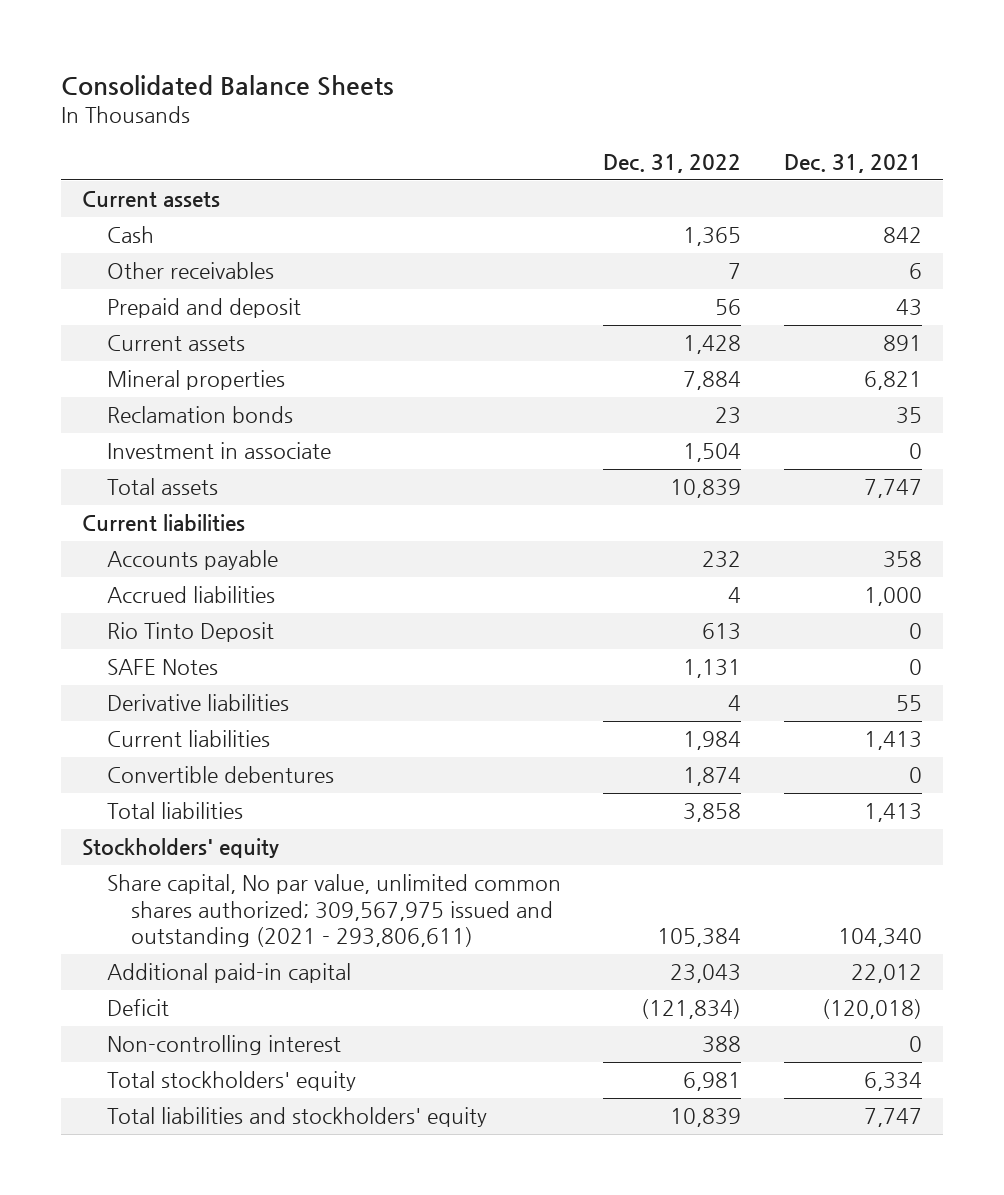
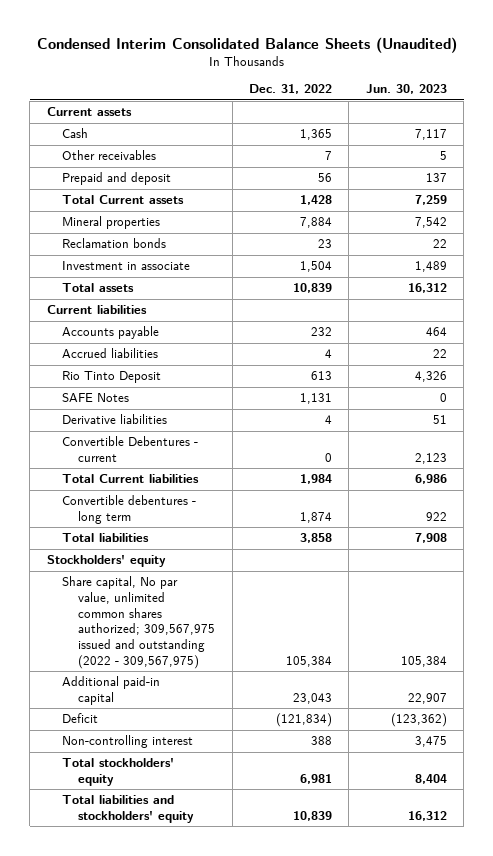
[61,74,395,96] Consolidated Balance Sheets -> [36,36,457,53] Condensed Interim Consolidated Balance Sheets (Unaudited)
[783,154,922,174] Dec. 31, 2021 -> none
none -> [365,84,447,95] Jun. 30, 2023
[106,335,245,352] Current assets -> [62,195,185,205] Total Current assets
none -> [62,436,199,462] Convertible Debentures - current
[106,730,270,748] Current liabilities -> [62,474,200,484] Total Current liabilities
[106,766,334,784] Convertible debentures -> [62,495,197,524] Convertible debentures - long term
[106,874,561,948] Share capital, No par value, unlimited common shares authorized; 309,567,975 issued and outstanding (2021 - 293,806,611) -> [62,576,216,669] Share capital, No par value, unlimited common shares authorized; 309,567,975 issued and outstanding (2022 - 309,567,975)

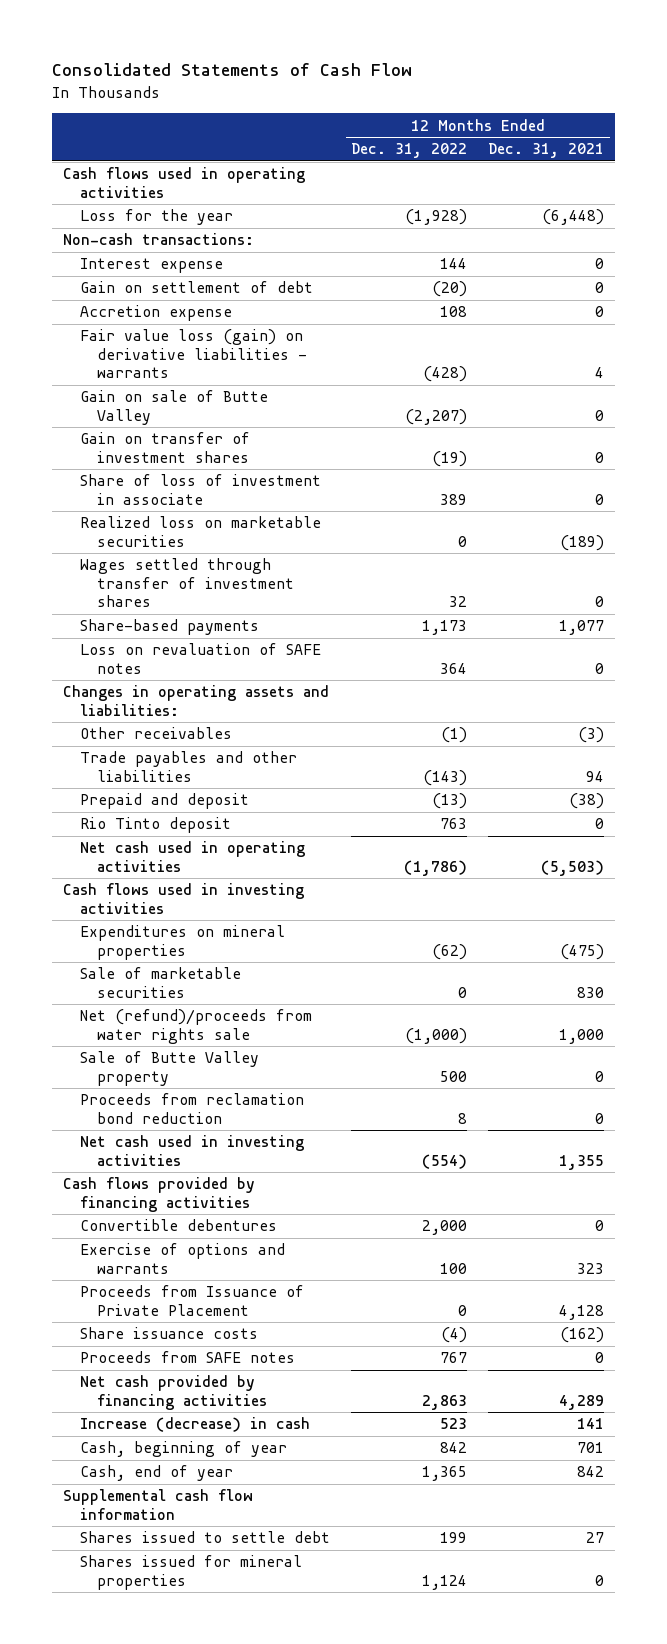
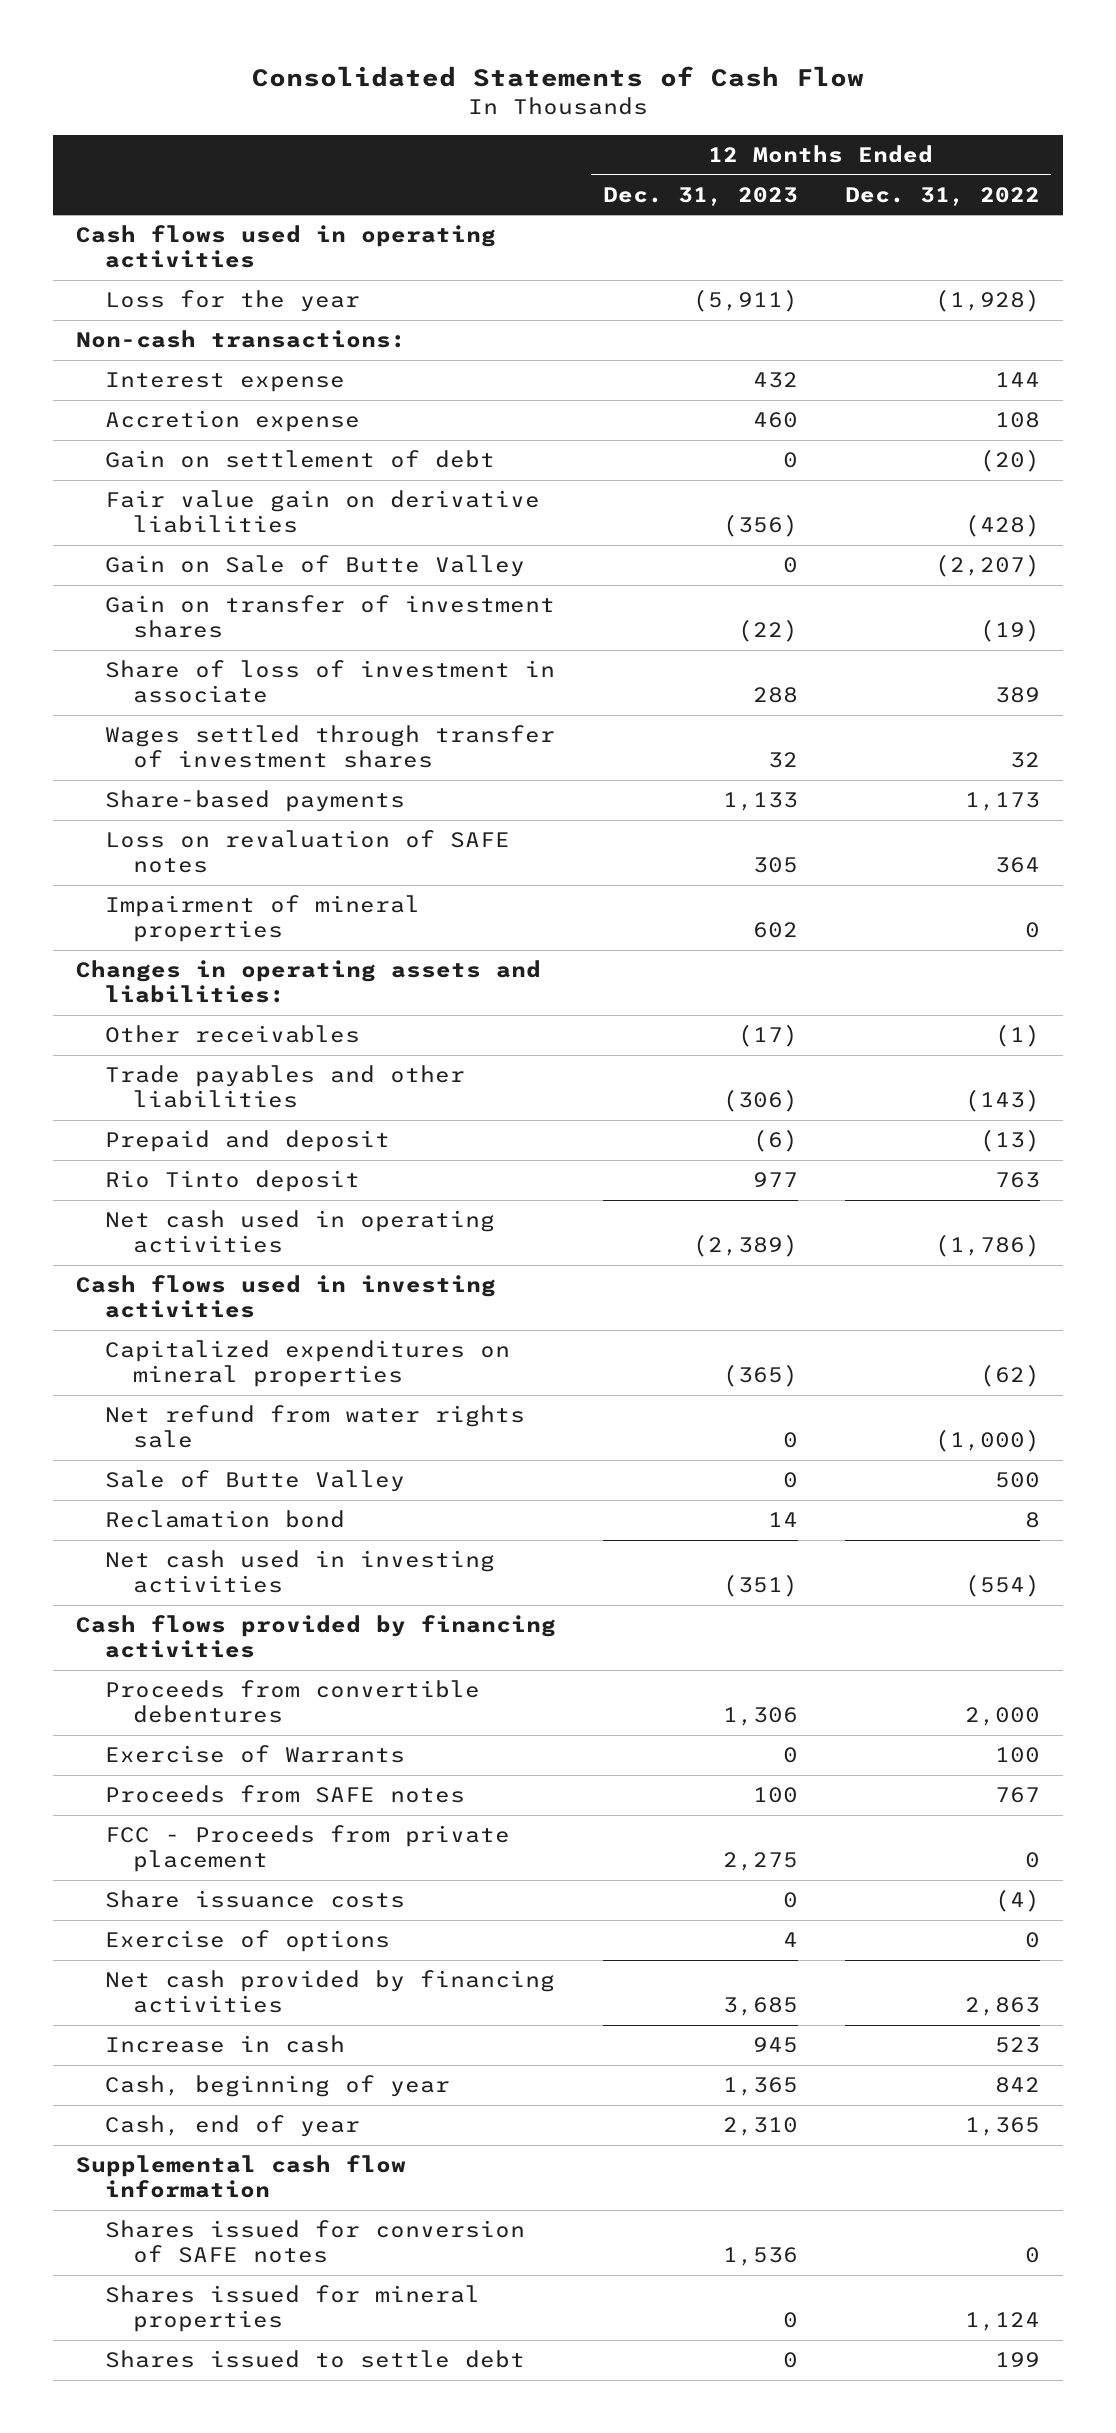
[488,143,605,159] Dec. 31, 2021 -> none
none -> [603,186,799,206] Dec. 31, 2023
[79,281,313,294] Gain on settlement of debt -> [104,450,495,469] Gain on settlement of debt
[79,329,307,379] Fair value loss (gain) on derivative liabilities - warrants -> [104,490,540,534] Fair value gain on derivative liabilities
[79,390,268,425] Gain on sale of Butte Valley -> [104,555,525,578] Gain on Sale of Butte Valley
[79,516,321,547] Realized loss on marketable securities -> none
none -> [104,895,420,943] Impairment of mineral properties
[79,967,241,998] Sale of marketable securities -> none
[79,925,285,960] Expenditures on mineral properties -> [104,1340,510,1388] Capitalized expenditures on mineral properties
[79,1009,312,1044] Net (refund)/proceeds from water rights sale -> [104,1405,525,1449] Net refund from water rights sale
[79,1051,259,1086] Sale of Butte Valley property -> [104,1470,405,1493] Sale of Butte Valley
[79,1093,304,1124] Proceeds from reclamation bond reduction -> [104,1510,345,1529] Reclamation bond
[79,1285,304,1316] Proceeds from Issuance of Private Placement -> none
[79,1219,277,1232] Convertible debentures -> [104,1680,480,1724] Proceeds from convertible debentures
[79,1243,285,1274] Exercise of options and warrants -> [104,1745,405,1764] Exercise of Warrants
none -> [104,1825,510,1873] FCC - Proceeds from private placement
[79,1327,258,1340] Share issuance costs -> [104,1890,405,1909] Share issuance costs
none -> [104,1930,390,1953] Exercise of options
[79,1417,310,1433] Increase (decrease) in cash -> [104,2035,345,2054] Increase in cash
none -> [104,2220,525,2264] Shares issued for conversion of SAFE notes
[79,1531,330,1544] Shares issued to settle debt -> [104,2350,525,2369] Shares issued to settle debt

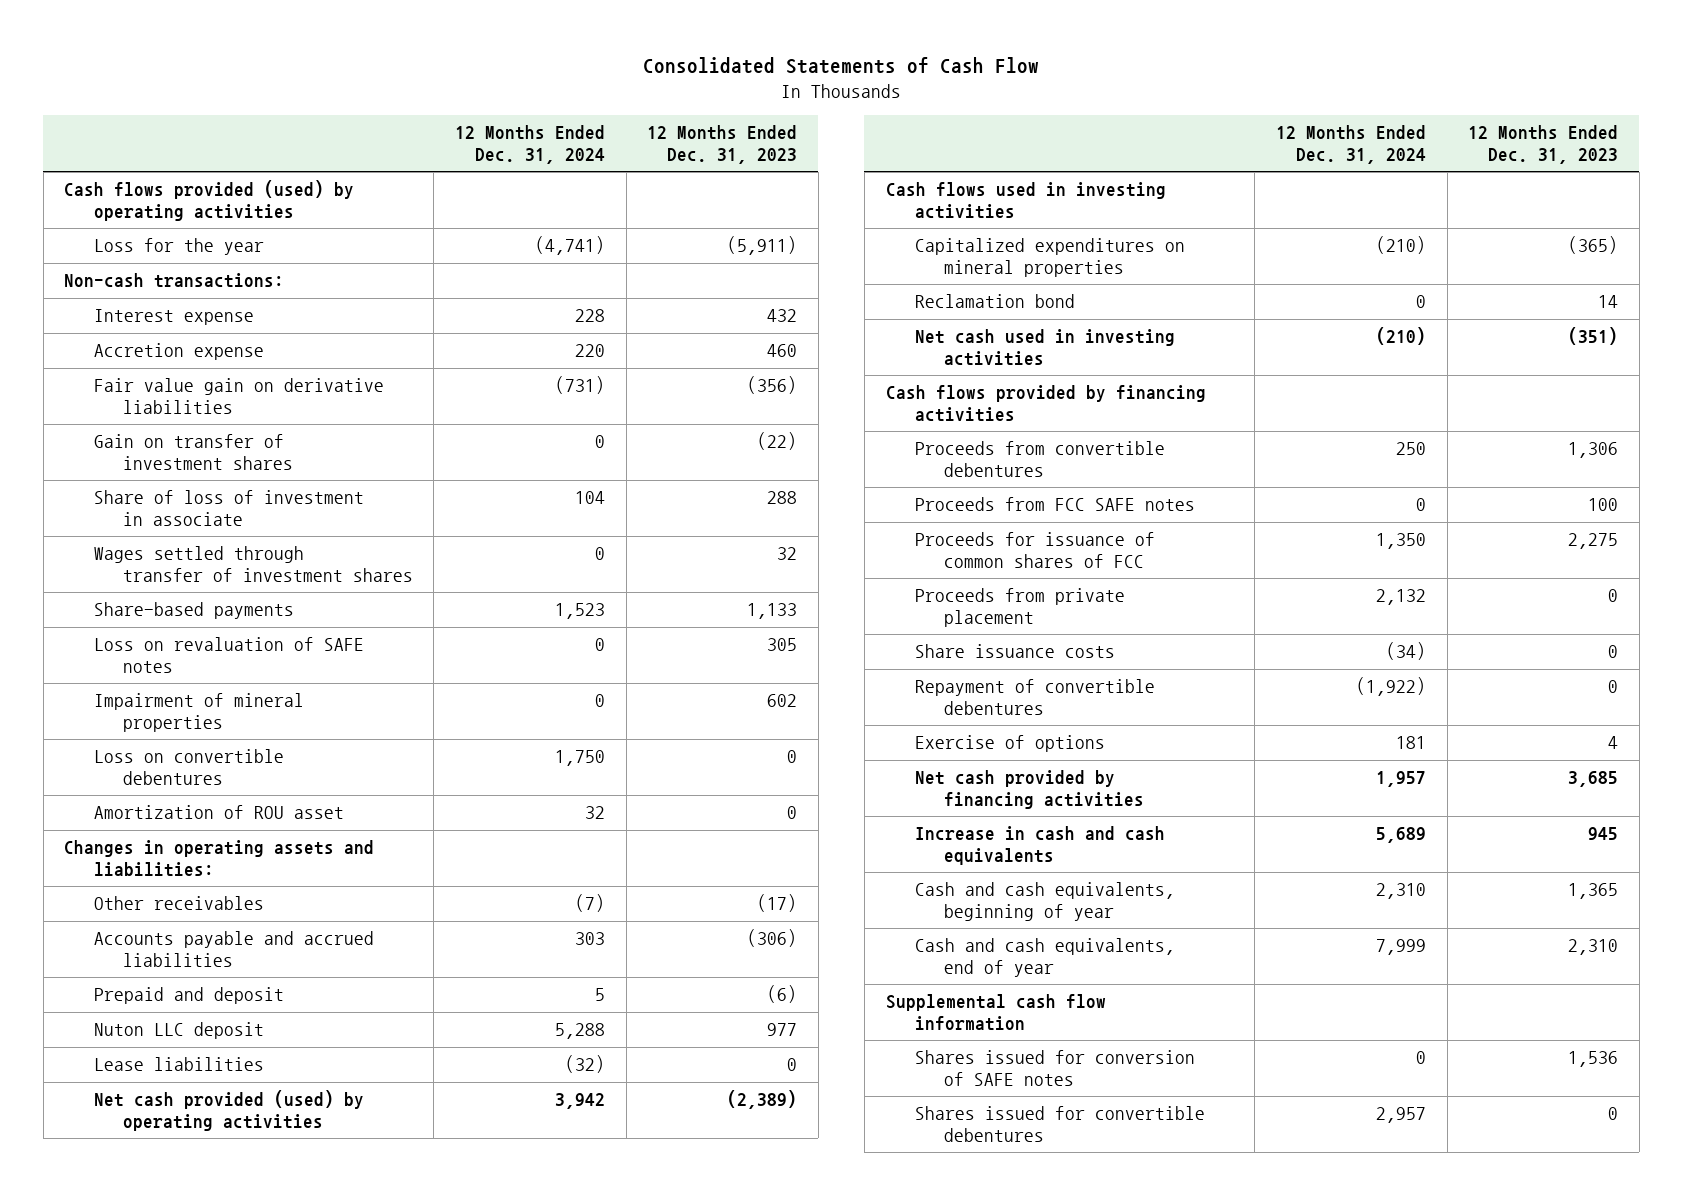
[844,186,1040,206] Dec. 31, 2022 -> none
none -> [454,125,605,164] 12 Months Ended Dec. 31, 2024
[76,225,497,269] Cash flows used in operating activities -> [64,180,355,221] Cash flows provided (used) by operating activities
[104,450,495,469] Gain on settlement of debt -> none
[104,555,525,578] Gain on Sale of Butte Valley -> none
none -> [93,749,284,785] Loss on convertible debentures
none -> [93,805,344,820] Amortization of ROU asset
[104,1065,465,1109] Trade payables and other liabilities -> [93,931,374,967] Accounts payable and accrued liabilities
[104,1170,360,1193] Rio Tinto deposit -> [93,1022,264,1040] Nuton LLC deposit
none -> [93,1057,264,1072] Lease liabilities
[104,1210,495,1254] Net cash used in operating activities -> [93,1090,364,1131] Net cash provided (used) by operating activities
[104,1405,525,1449] Net refund from water rights sale -> none
[104,1470,405,1493] Sale of Butte Valley -> none
[104,1745,405,1764] Exercise of Warrants -> none
[104,1785,465,1804] Proceeds from SAFE notes -> [914,497,1195,512] Proceeds from FCC SAFE notes
none -> [914,532,1155,568] Proceeds for issuance of common shares of FCC
[104,1825,510,1873] FCC - Proceeds from private placement -> [914,588,1125,627] Proceeds from private placement
[723,1852,799,1872] 2,275 -> [1608,589,1619,603] 0
none -> [914,679,1155,715] Repayment of convertible debentures
[104,2035,345,2054] Increase in cash -> [914,826,1165,865] Increase in cash and cash equivalents
[104,2075,450,2098] Cash, beginning of year -> [914,882,1175,921] Cash and cash equivalents, beginning of year
[104,2115,360,2138] Cash, end of year -> [914,938,1175,977] Cash and cash equivalents, end of year
[104,2285,480,2333] Shares issued for mineral properties -> none
[104,2350,525,2369] Shares issued to settle debt -> none
none -> [914,1106,1205,1142] Shares issued for convertible debentures

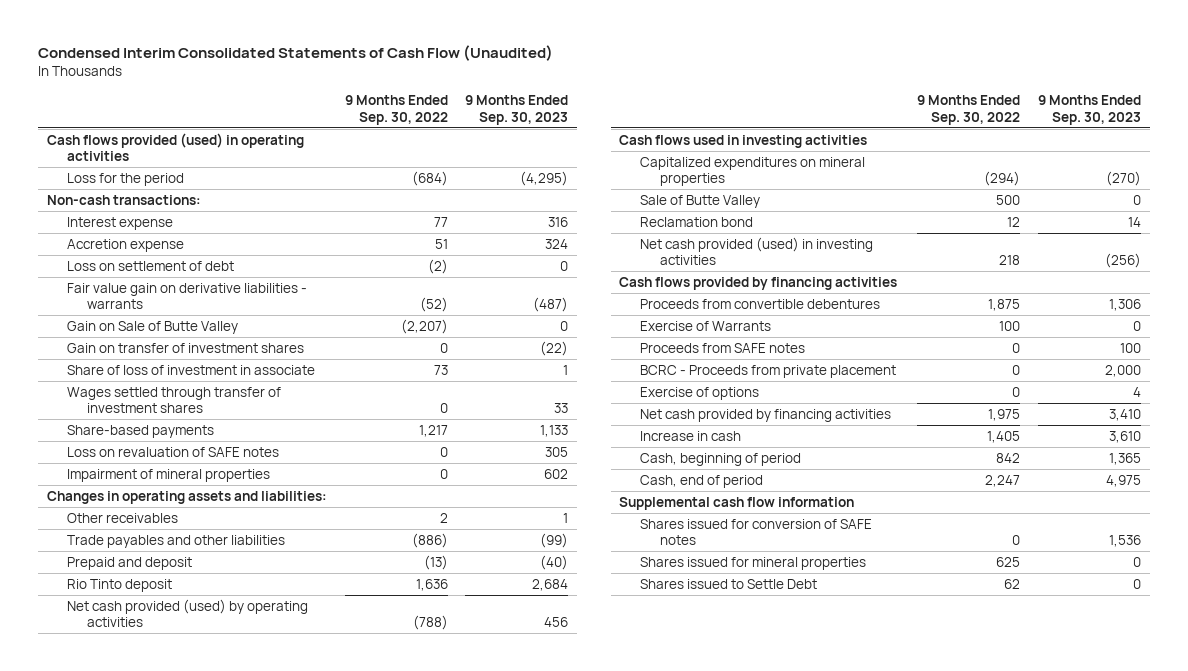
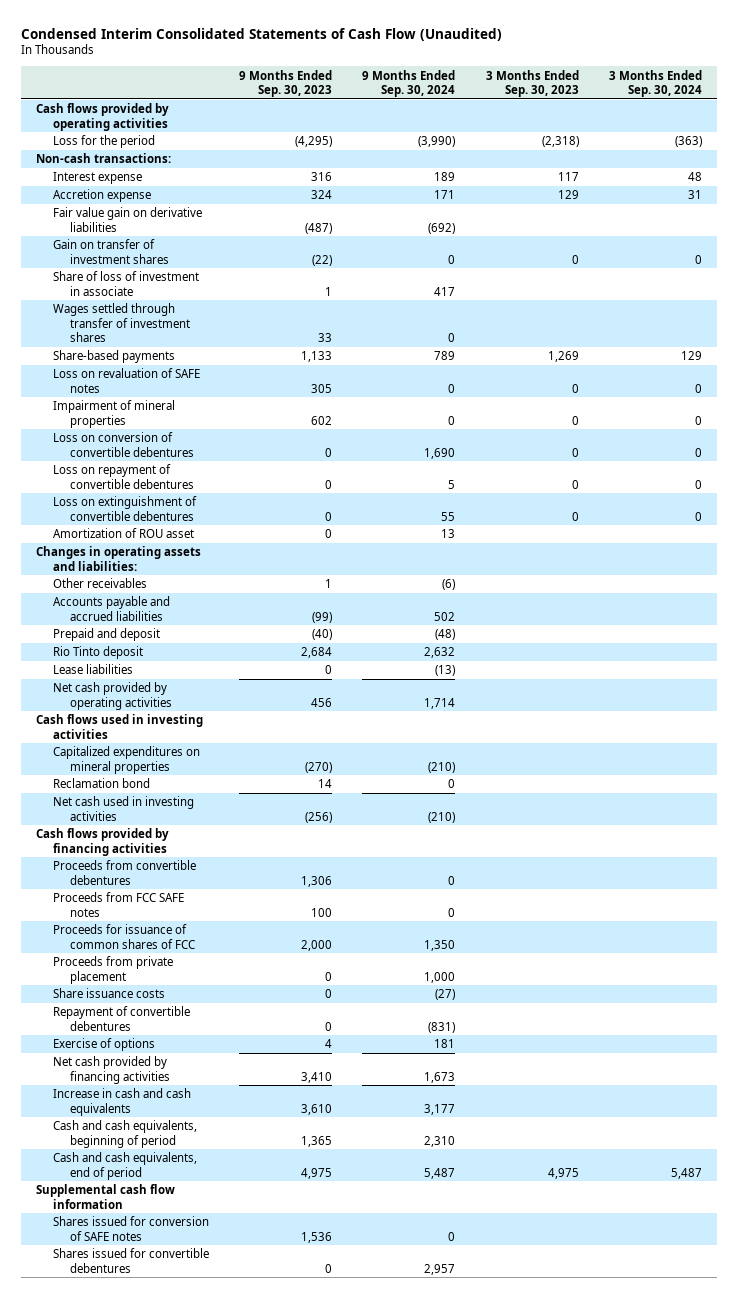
[344,95,448,125] 9 Months Ended Sep. 30, 2022 -> none
none -> [362,69,456,97] 9 Months Ended Sep. 30, 2024
none -> [485,69,579,97] 3 Months Ended Sep. 30, 2023
none -> [608,69,702,97] 3 Months Ended Sep. 30, 2024
[46,132,304,162] Cash flows provided (used) in operating activities -> [35,103,169,131] Cash flows provided by operating activities
[66,260,234,271] Loss on settlement of debt -> none
[66,320,238,334] Gain on Sale of Butte Valley -> none
[66,282,307,310] Fair value gain on derivative liabilities - warrants -> [52,207,202,232] Fair value gain on derivative liabilities
none -> [52,432,195,457] Loss on conversion of convertible debentures
none -> [52,464,195,489] Loss on repayment of convertible debentures
none -> [52,496,197,521] Loss on extinguishment of convertible debentures
none -> [52,528,194,539] Amortization of ROU asset
[66,534,285,548] Trade payables and other liabilities -> [52,596,170,621] Accounts payable and accrued liabilities
none -> [52,664,133,675] Lease liabilities
[66,598,308,628] Net cash provided (used) by operating activities -> [52,682,173,710] Net cash provided by operating activities
[639,194,760,208] Sale of Butte Valley -> none
[639,236,873,266] Net cash provided (used) in investing activities -> [52,796,194,821] Net cash used in investing activities
[639,320,771,331] Exercise of Warrants -> none
[639,342,805,353] Proceeds from SAFE notes -> [52,892,184,917] Proceeds from FCC SAFE notes
none -> [52,924,196,949] Proceeds for issuance of common shares of FCC
[639,364,896,378] BCRC - Proceeds from private placement -> [52,956,173,984] Proceeds from private placement
[1105,364,1142,377] 2,000 -> [325,971,333,981] 0
none -> [52,988,165,999] Share issuance costs
none -> [52,1006,190,1031] Repayment of convertible debentures
[639,430,741,441] Increase in cash -> [52,1088,191,1116] Increase in cash and cash equivalents
[639,452,801,466] Cash, beginning of period -> [52,1120,197,1148] Cash and cash equivalents, beginning of period
[639,474,763,488] Cash, end of period -> [52,1152,197,1180] Cash and cash equivalents, end of period
[639,556,866,570] Shares issued for mineral properties -> none
[639,578,817,589] Shares issued to Settle Debt -> none
none -> [52,1248,209,1273] Shares issued for convertible debentures

